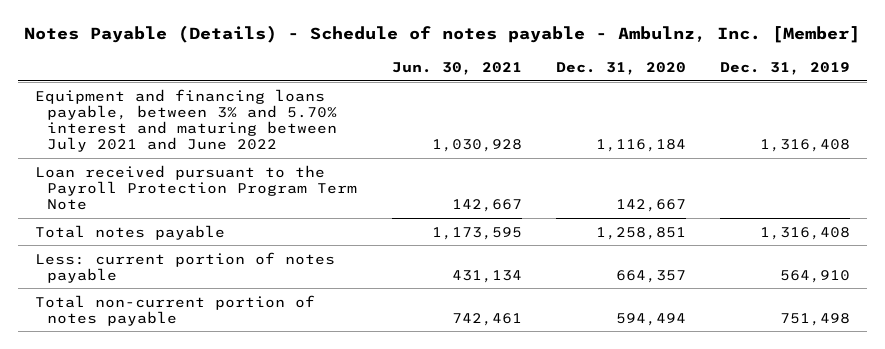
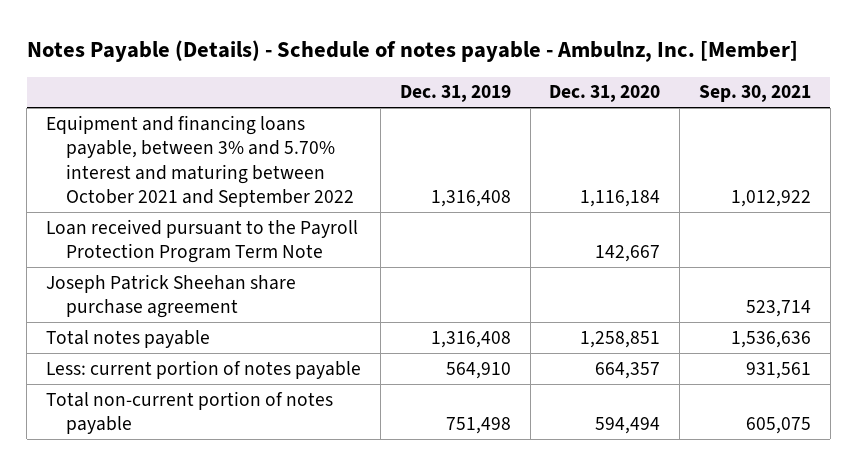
[391,61,522,75] Jun. 30, 2021 -> none
none -> [698,85,811,103] Sep. 30, 2021
[34,88,338,153] Equipment and financing loans payable, between 3% and 5.70% interest and maturing between July 2021 and June 2022 -> [46,114,354,208] Equipment and financing loans payable, between 3% and 5.70% interest and maturing between October 2021 and September 2022
none -> [46,273,297,319] Joseph Patrick Sheehan share purchase agreement

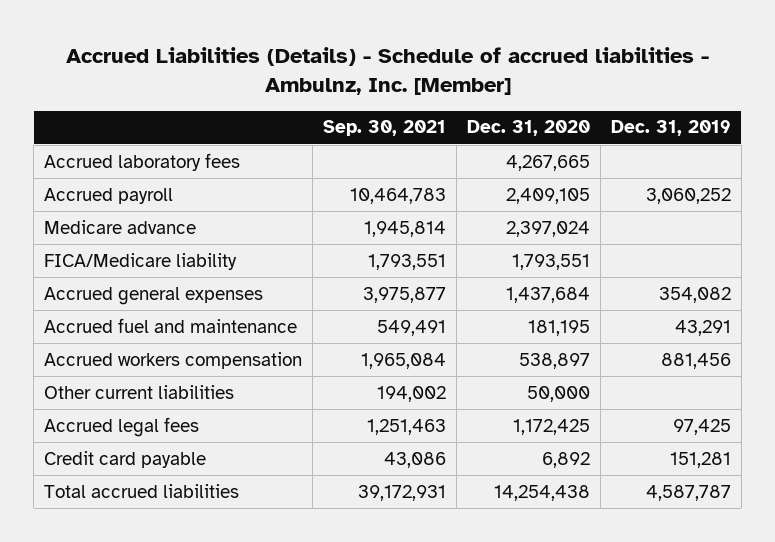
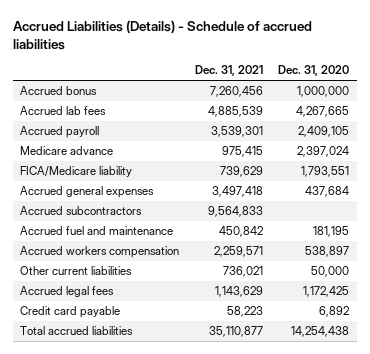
[65,46,709,95] Accrued Liabilities (Details) - Schedule of accrued liabilities - Ambulnz, Inc. [Member] -> [12,19,312,50] Accrued Liabilities (Details) - Schedule of accrued liabilities
[323,120,447,137] Sep. 30, 2021 -> none
[610,120,731,137] Dec. 31, 2019 -> none
none -> [194,65,263,77] Dec. 31, 2021
none -> [20,86,98,96] Accrued bonus
[44,152,241,171] Accrued laboratory fees -> [20,106,107,116] Accrued lab fees
[505,286,590,303] 1,437,684 -> [305,186,350,198] 437,684
none -> [20,206,143,216] Accrued subcontractors

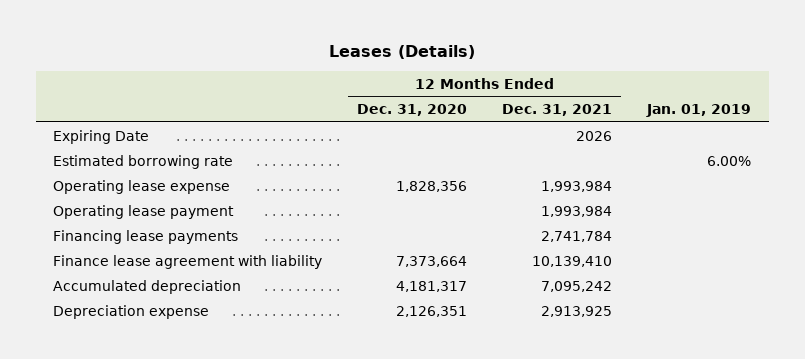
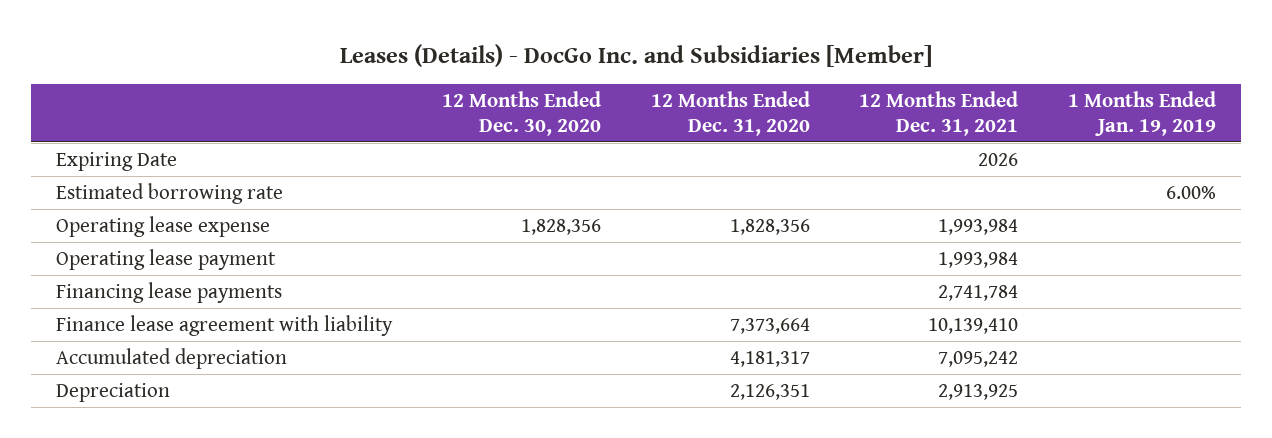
[329,45,476,60] Leases (Details) -> [340,44,933,68] Leases (Details) - DocGo Inc. and Subsidiaries [Member]
[646,103,752,117] Jan. 01, 2019 -> none
none -> [441,90,601,137] 12 Months Ended Dec. 30, 2020
none -> [1068,90,1217,137] 1 Months Ended Jan. 19, 2019
[53,304,210,319] Depreciation expense -> [55,382,170,402] Depreciation

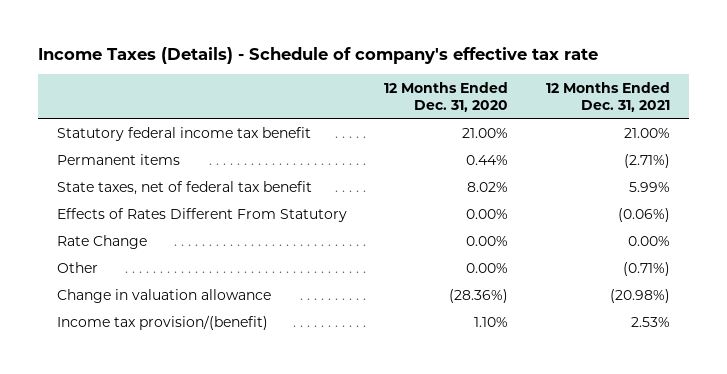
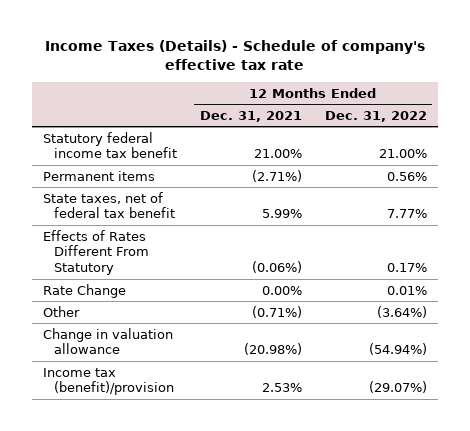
[384,81,509,113] 12 Months Ended Dec. 31, 2020 -> none
none -> [324,110,427,122] Dec. 31, 2022
[56,315,268,331] Income tax provision/(benefit) -> [43,367,174,396] Income tax (benefit)/provision

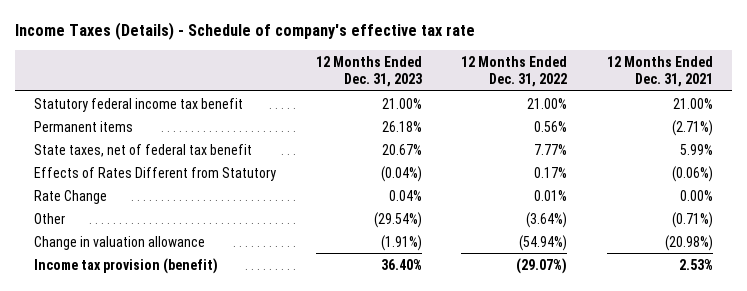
none -> [315,55,422,88] 12 Months Ended Dec. 31, 2023
[43,229,149,276] Effects of Rates Different From Statutory -> [34,166,277,181] Effects of Rates Different from Statutory
[43,367,174,396] Income tax (benefit)/provision -> [34,257,219,274] Income tax provision (benefit)

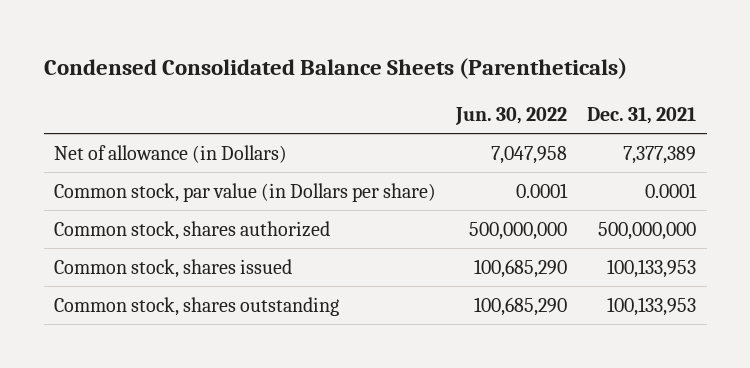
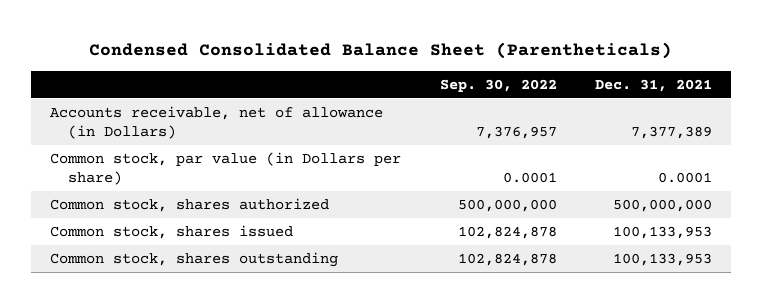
[43,57,627,79] Condensed Consolidated Balance Sheets (Parentheticals) -> [89,42,673,60] Condensed Consolidated Balance Sheet (Parentheticals)
[455,107,568,126] Jun. 30, 2022 -> none
none -> [439,78,557,92] Sep. 30, 2022
[53,145,287,164] Net of allowance (in Dollars) -> [50,105,384,139] Accounts receivable, net of allowance (in Dollars)

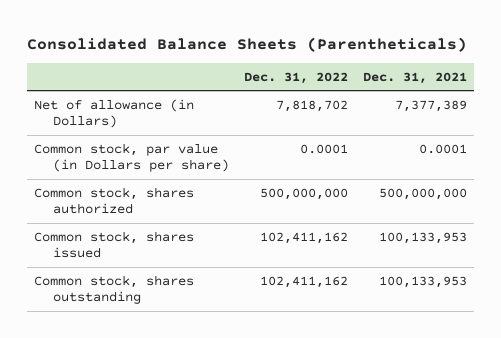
[89,42,673,60] Condensed Consolidated Balance Sheet (Parentheticals) -> [26,36,467,52] Consolidated Balance Sheets (Parentheticals)
[439,78,557,92] Sep. 30, 2022 -> none
none -> [243,71,348,84] Dec. 31, 2022
[50,105,384,139] Accounts receivable, net of allowance (in Dollars) -> [34,98,195,129] Net of allowance (in Dollars)

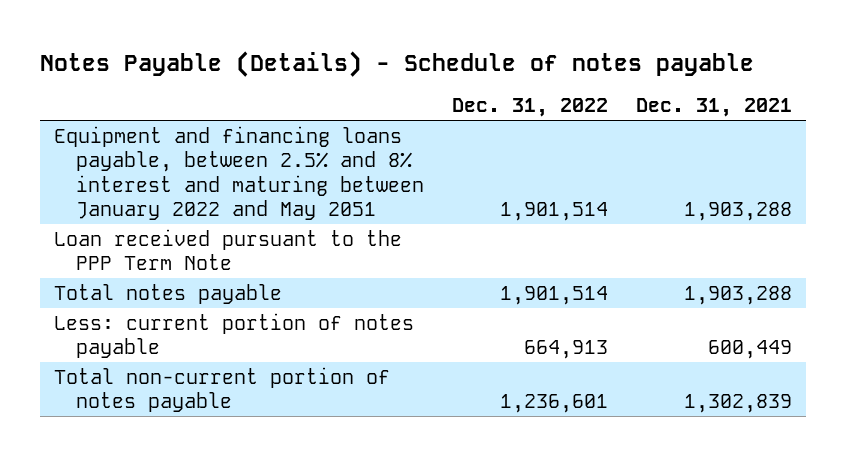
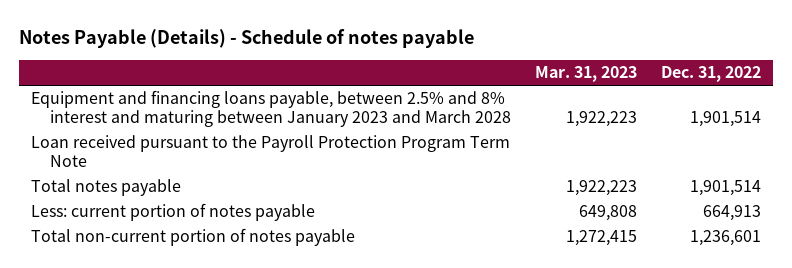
[636,98,793,118] Dec. 31, 2021 -> none
none -> [534,66,637,83] Mar. 31, 2023
[53,125,425,221] Equipment and financing loans payable, between 2.5% and 8% interest and maturing between January 2022 and May 2051 -> [31,90,511,128] Equipment and financing loans payable, between 2.5% and 8% interest and maturing between January 2023 and March 2028
[53,228,402,271] Loan received pursuant to the PPP Term Note -> [31,135,511,168] Loan received pursuant to the Payroll Protection Program Term Note

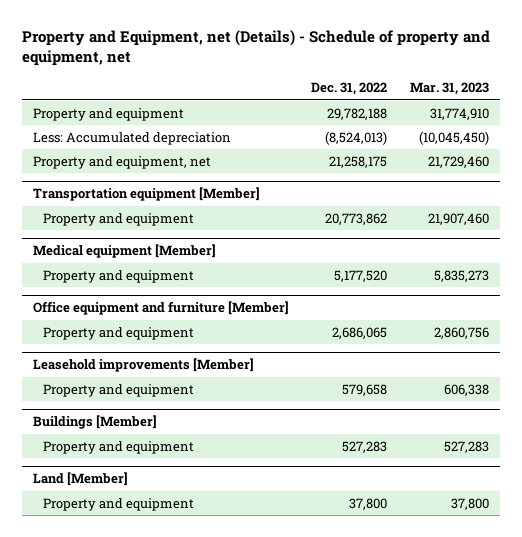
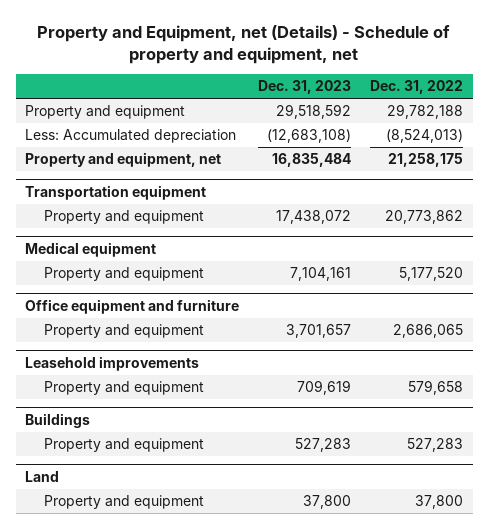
[409,82,489,96] Mar. 31, 2023 -> none
none -> [258,80,352,95] Dec. 31, 2023
[33,187,261,202] Transportation equipment [Member] -> [25,184,207,200] Transportation equipment
[33,244,217,259] Medical equipment [Member] -> [25,241,157,257] Medical equipment
[33,301,290,316] Office equipment and furniture [Member] -> [25,298,240,314] Office equipment and furniture
[33,358,255,373] Leasehold improvements [Member] -> [25,355,200,371] Leasehold improvements
[33,415,158,430] Buildings [Member] -> [25,412,91,428] Buildings
[33,472,129,487] Land [Member] -> [25,470,60,482] Land

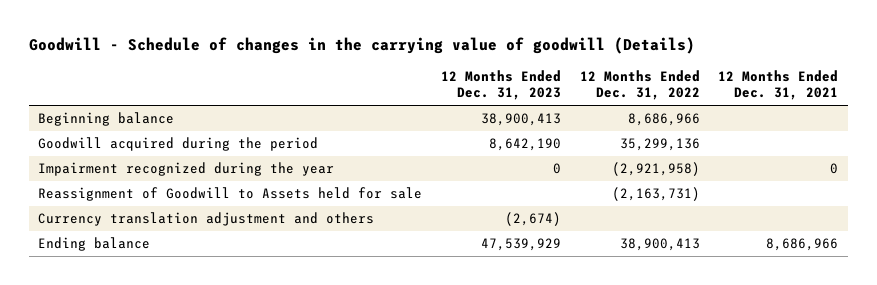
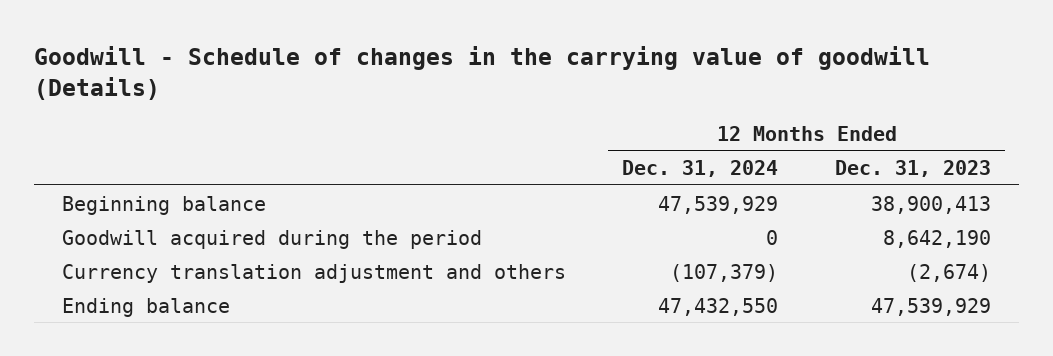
[579,69,700,101] 12 Months Ended Dec. 31, 2022 -> none
[718,69,839,101] 12 Months Ended Dec. 31, 2021 -> none
none -> [622,160,779,178] Dec. 31, 2024
[38,162,335,177] Impairment recognized during the year -> none
[38,187,423,202] Reassignment of Goodwill to Assets held for sale -> none

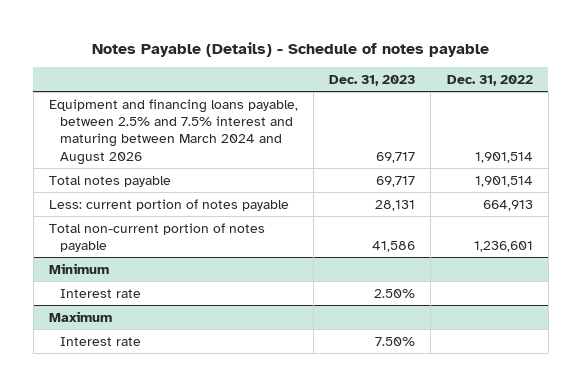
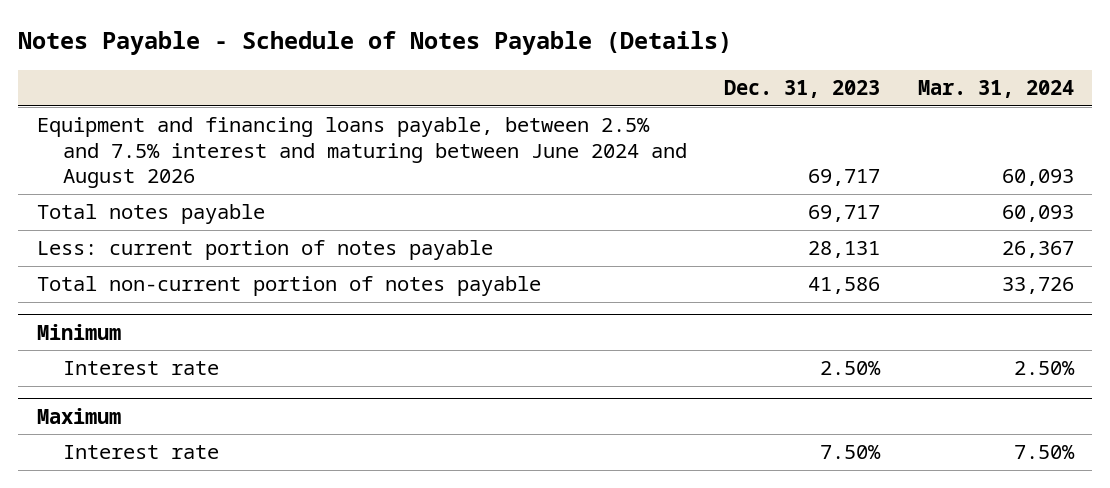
[91,41,489,57] Notes Payable (Details) - Schedule of notes payable -> [17,31,732,56] Notes Payable - Schedule of Notes Payable (Details)
[446,74,533,86] Dec. 31, 2022 -> none
none -> [917,80,1074,99] Mar. 31, 2024
[48,98,298,165] Equipment and financing loans payable, between 2.5% and 7.5% interest and maturing between March 2024 and August 2026 -> [36,117,687,189] Equipment and financing loans payable, between 2.5% and 7.5% interest and maturing between June 2024 and August 2026

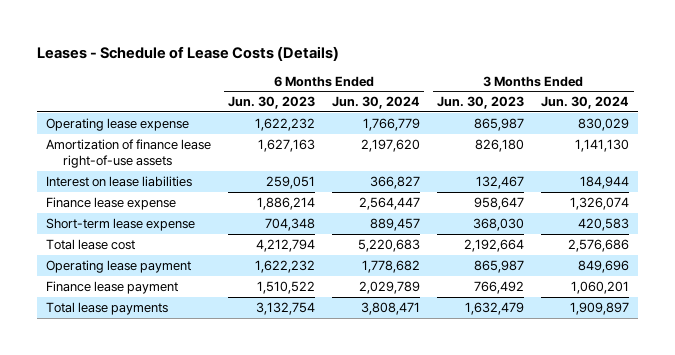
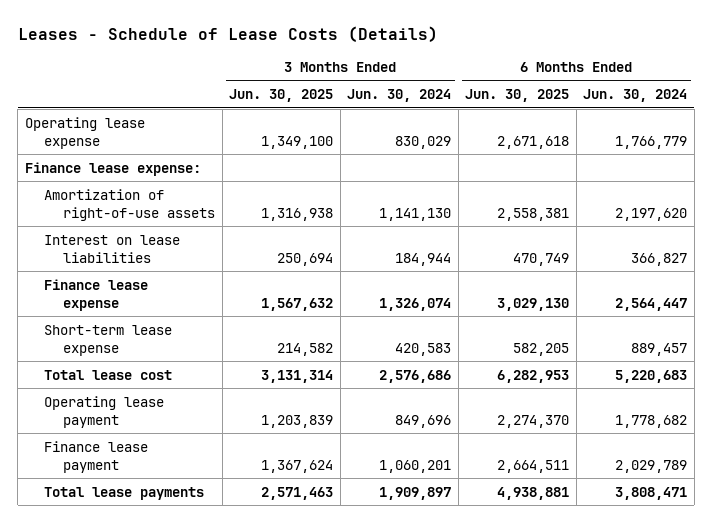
[228,96,316,110] Jun. 30, 2023 -> none
[437,96,525,110] Jun. 30, 2023 -> none
none -> [229,89,334,103] Jun. 30, 2025
none -> [465,89,570,103] Jun. 30, 2025
none -> [24,161,201,176] Finance lease expense:
[45,138,211,169] Amortization of finance lease right-of-use assets -> [43,188,216,221] Amortization of right-of-use assets

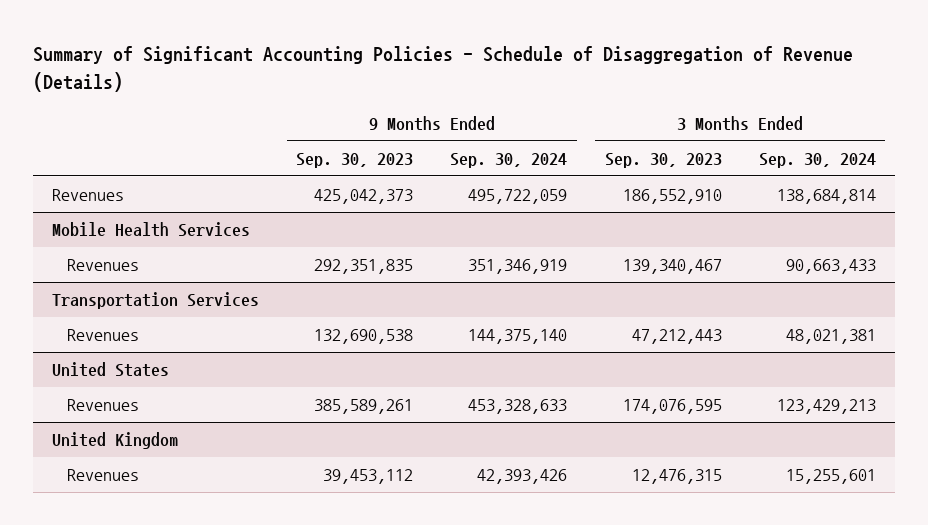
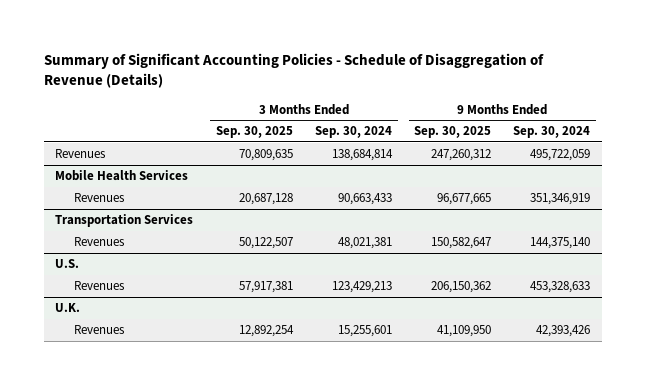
[296,152,414,168] Sep. 30, 2023 -> none
[604,152,722,168] Sep. 30, 2023 -> none
none -> [215,126,293,139] Sep. 30, 2025
none -> [414,126,492,139] Sep. 30, 2025
[51,362,169,378] United States -> [55,259,80,269] U.S.
[51,432,178,450] United Kingdom -> [55,303,81,313] U.K.

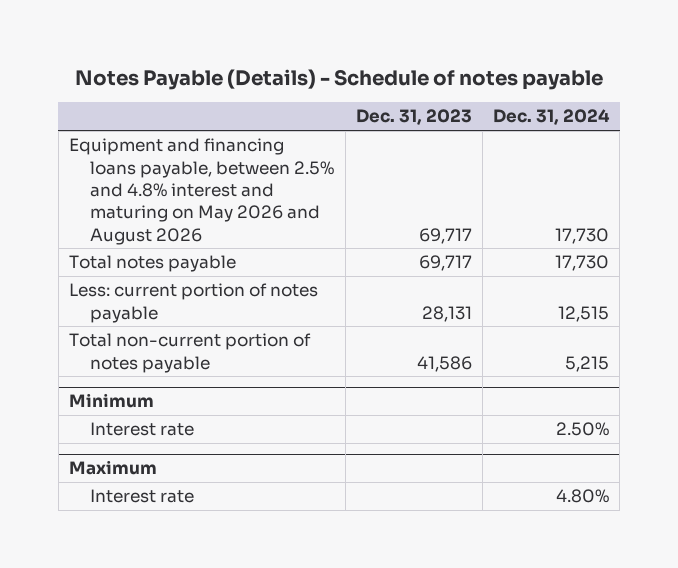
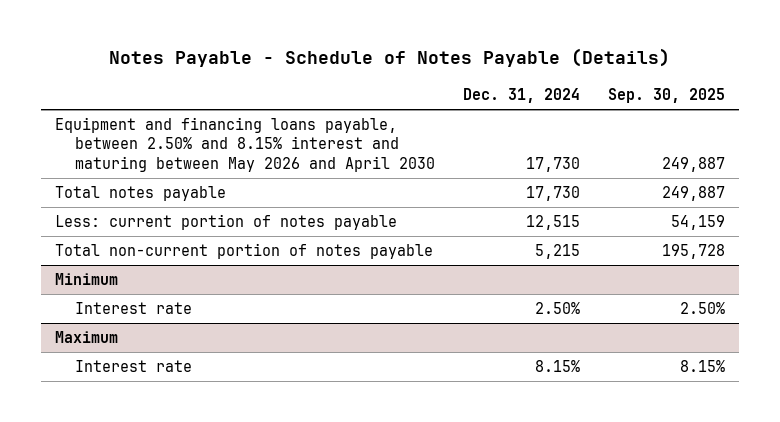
[75,68,604,90] Notes Payable (Details) - Schedule of notes payable -> [108,48,670,68] Notes Payable - Schedule of Notes Payable (Details)
[355,109,472,126] Dec. 31, 2023 -> none
none -> [607,87,725,103] Sep. 30, 2025
[68,138,335,245] Equipment and financing loans payable, between 2.5% and 4.8% interest and maturing on May 2026 and August 2026 -> [55,117,435,172] Equipment and financing loans payable, between 2.50% and 8.15% interest and maturing between May 2026 and April 2030
[556,489,610,504] 4.80% -> [534,360,580,373] 8.15%

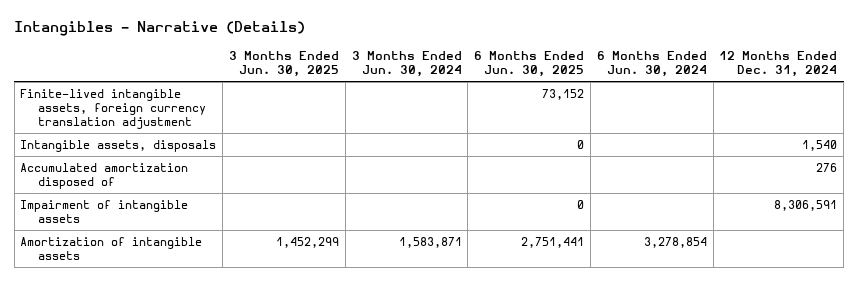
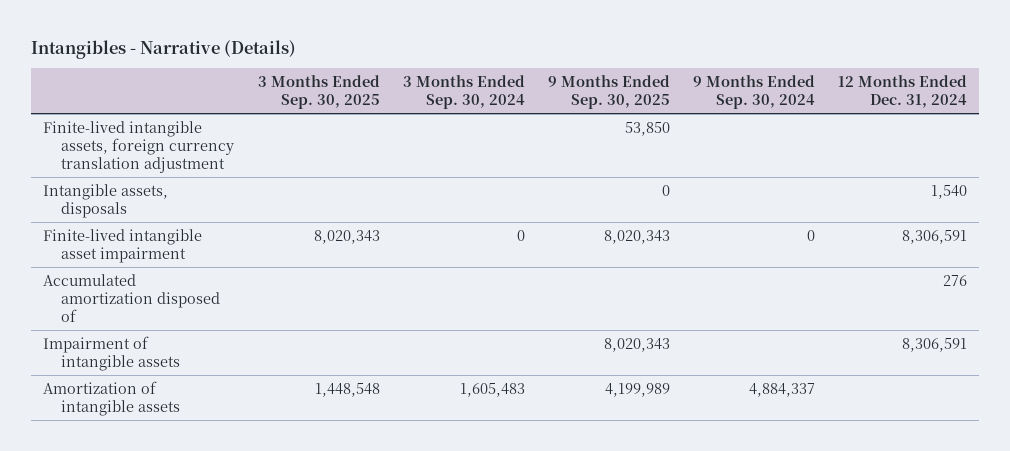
[228,50,339,77] 3 Months Ended Jun. 30, 2025 -> none
[351,50,462,77] 3 Months Ended Jun. 30, 2024 -> none
[474,50,585,77] 6 Months Ended Jun. 30, 2025 -> none
[596,50,707,77] 6 Months Ended Jun. 30, 2024 -> none
none -> [257,75,380,110] 3 Months Ended Sep. 30, 2025
none -> [402,75,525,110] 3 Months Ended Sep. 30, 2024
none -> [547,75,670,110] 9 Months Ended Sep. 30, 2025
none -> [693,75,816,110] 9 Months Ended Sep. 30, 2024
none -> [43,228,203,263] Finite-lived intangible asset impairment

